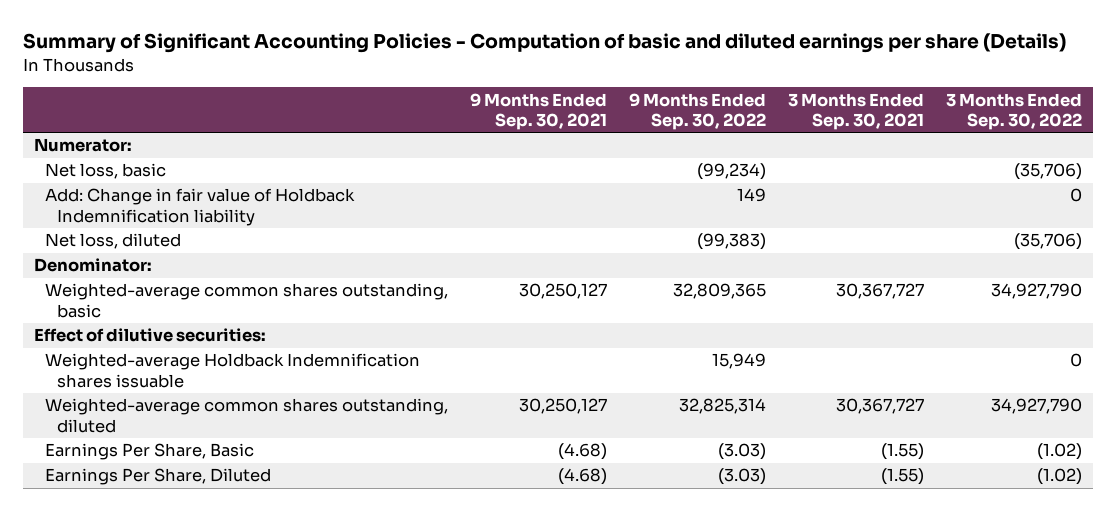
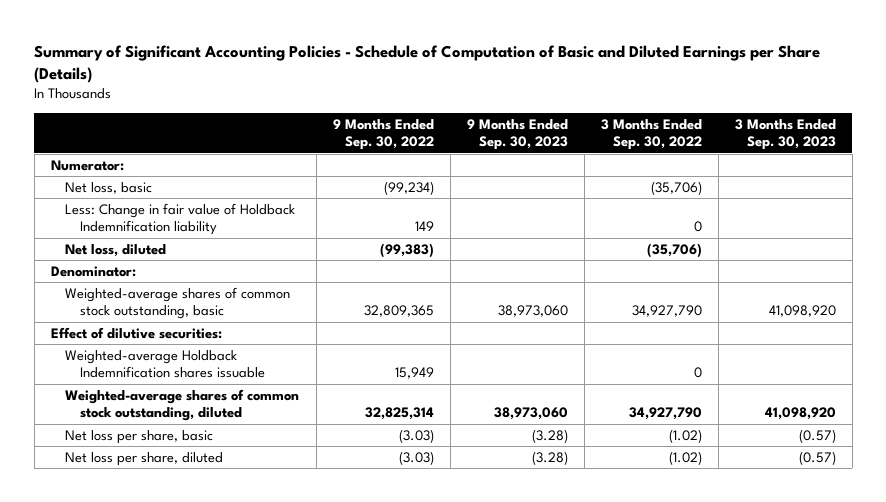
[22,33,1066,54] Summary of Significant Accounting Policies - Computation of basic and diluted earnings per share (Details) -> [34,44,821,83] Summary of Significant Accounting Policies - Schedule of Computation of Basic and Diluted Earnings per Share (Details)
[470,92,608,130] 9 Months Ended Sep. 30, 2021 -> none
[788,92,925,130] 3 Months Ended Sep. 30, 2021 -> none
none -> [466,118,568,151] 9 Months Ended Sep. 30, 2023
none -> [734,118,836,151] 3 Months Ended Sep. 30, 2023
[45,188,356,226] Add: Change in fair value of Holdback Indemnification liability -> [65,202,296,236] Less: Change in fair value of Holdback Indemnification liability
[45,283,449,318] Weighted-average common shares outstanding, basic -> [65,286,291,320] Weighted-average shares of common stock outstanding, basic
[45,398,449,433] Weighted-average common shares outstanding, diluted -> [65,388,300,422] Weighted-average shares of common stock outstanding, diluted
[45,443,255,461] Earnings Per Share, Basic -> [65,429,214,444] Net loss per share, basic
[45,468,272,486] Earnings Per Share, Diluted -> [65,451,224,466] Net loss per share, diluted

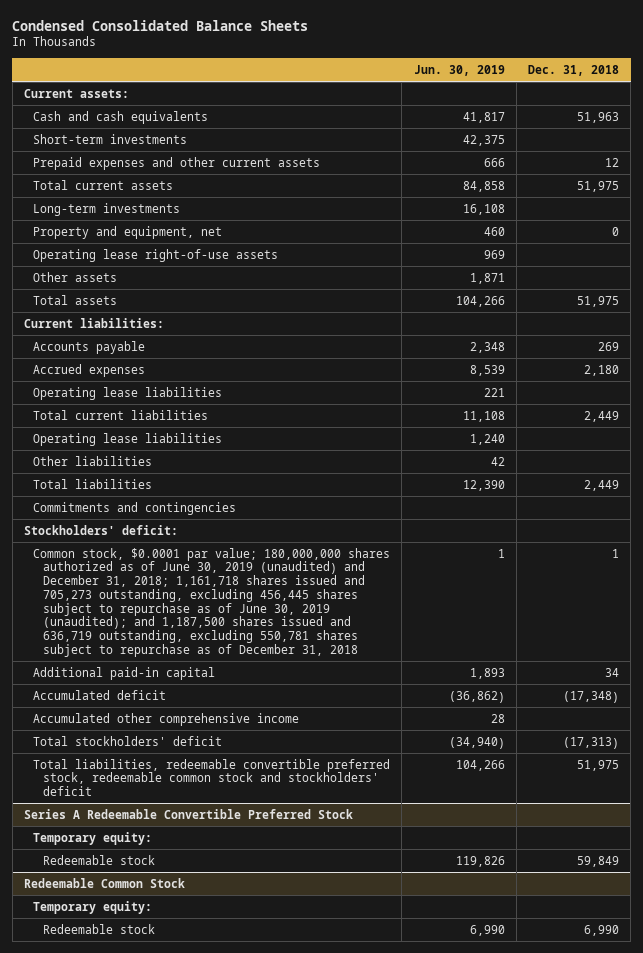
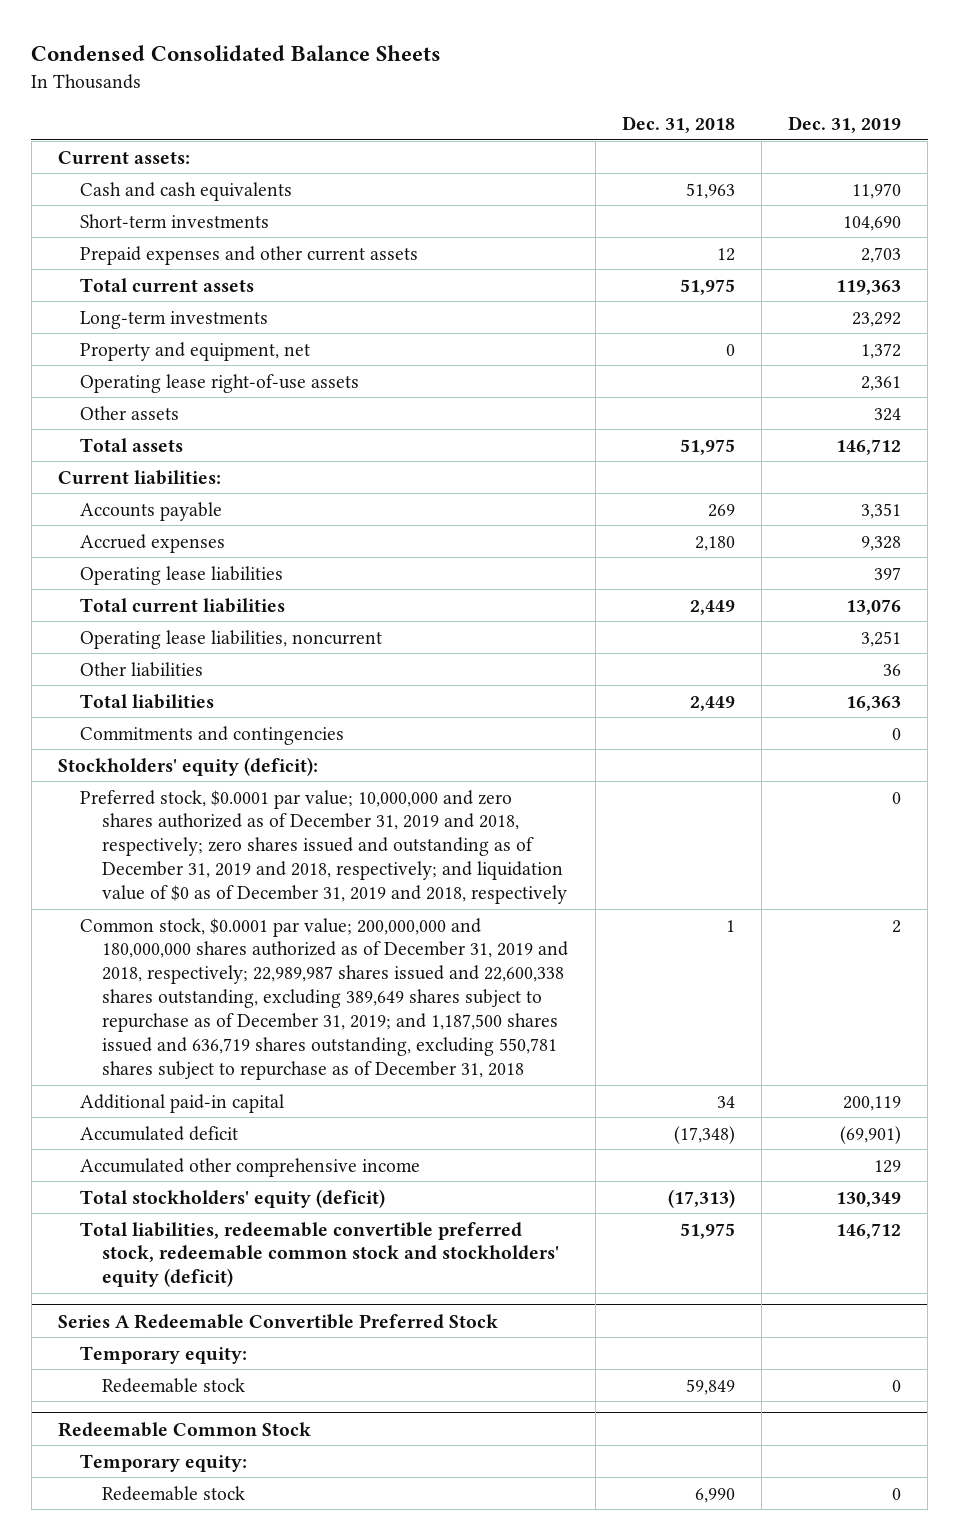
[413,64,505,76] Jun. 30, 2019 -> none
none -> [788,115,902,133] Dec. 31, 2019
[33,432,223,446] Operating lease liabilities -> [80,629,383,649] Operating lease liabilities, noncurrent
[24,524,179,535] Stockholders' deficit: -> [57,756,318,776] Stockholders' equity (deficit):
none -> [80,789,568,905] Preferred stock, $0.0001 par value; 10,000,000 and zero shares authorized as of December 31, 2019 and 2018, respectively; zero shares issued and outstanding as of December 31, 2019 and 2018, respectively; and liquidation value of $0 as of December 31, 2019 and 2018, respectively
[33,547,391,657] Common stock, $0.0001 par value; 180,000,000 shares authorized as of June 30, 2019 (unaudited) and December 31, 2018; 1,161,718 shares issued and 705,273 outstanding, excluding 456,445 shares subject to repurchase as of June 30, 2019 (unaudited); and 1,187,500 shares issued and 636,719 outstanding, excluding 550,781 shares subject to repurchase as of December 31, 2018 -> [80,917,569,1081] Common stock, $0.0001 par value; 200,000,000 and 180,000,000 shares authorized as of December 31, 2019 and 2018, respectively; 22,989,987 shares issued and 22,600,338 shares outstanding, excluding 389,649 shares subject to repurchase as of December 31, 2019; and 1,187,500 shares issued and 636,719 shares outstanding, excluding 550,781 shares subject to repurchase as of December 31, 2018
[33,735,223,746] Total stockholders' deficit -> [80,1188,386,1208] Total stockholders' equity (deficit)
[33,758,391,797] Total liabilities, redeemable convertible preferred stock, redeemable common stock and stockholders' deficit -> [80,1221,560,1288] Total liabilities, redeemable convertible preferred stock, redeemable common stock and stockholders' equity (deficit)

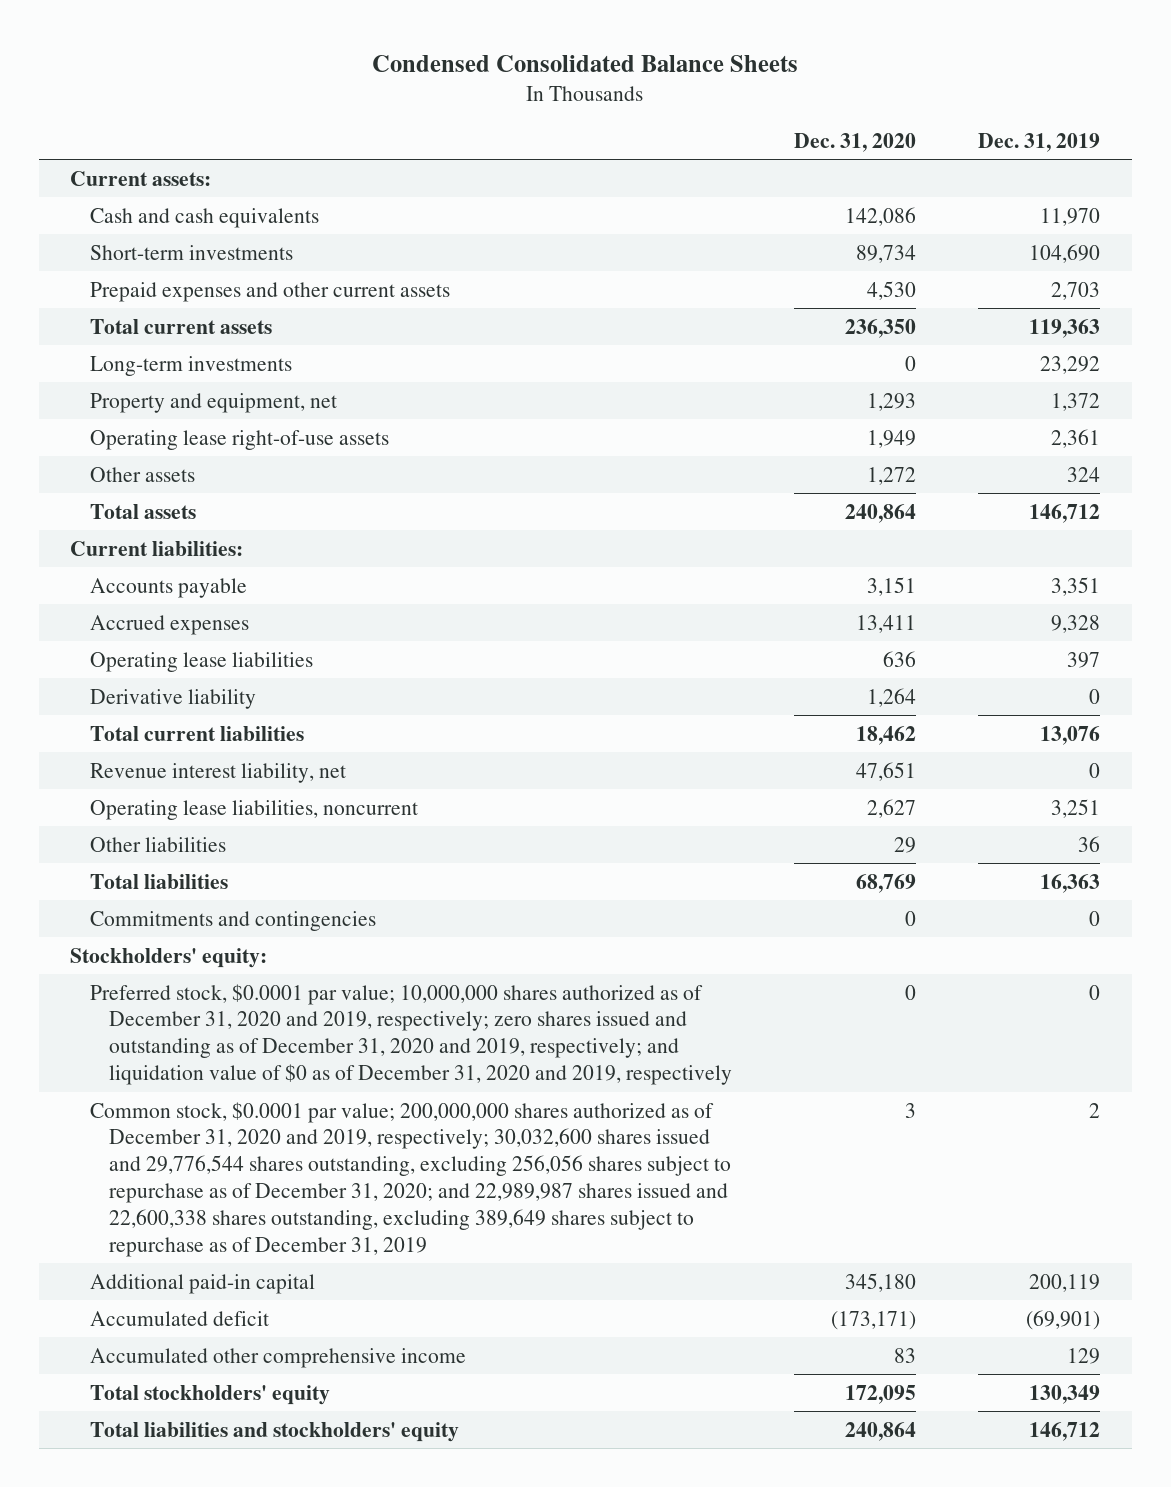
[621,115,735,133] Dec. 31, 2018 -> none
none -> [794,132,917,152] Dec. 31, 2020
none -> [89,688,256,709] Derivative liability
none -> [89,762,346,783] Revenue interest liability, net
[57,756,318,776] Stockholders' equity (deficit): -> [70,947,268,968] Stockholders' equity:
[80,789,568,905] Preferred stock, $0.0001 par value; 10,000,000 and zero shares authorized as of December 31, 2019 and 2018, respectively; zero shares issued and outstanding as of December 31, 2019 and 2018, respectively; and liquidation value of $0 as of December 31, 2019 and 2018, respectively -> [89,983,733,1086] Preferred stock, $0.0001 par value; 10,000,000 shares authorized as of December 31, 2020 and 2019, respectively; zero shares issued and outstanding as of December 31, 2020 and 2019, respectively; and liquidation value of $0 as of December 31, 2020 and 2019, respectively
[80,917,569,1081] Common stock, $0.0001 par value; 200,000,000 and 180,000,000 shares authorized as of December 31, 2019 and 2018, respectively; 22,989,987 shares issued and 22,600,338 shares outstanding, excluding 389,649 shares subject to repurchase as of December 31, 2019; and 1,187,500 shares issued and 636,719 shares outstanding, excluding 550,781 shares subject to repurchase as of December 31, 2018 -> [89,1101,732,1257] Common stock, $0.0001 par value; 200,000,000 shares authorized as of December 31, 2020 and 2019, respectively; 30,032,600 shares issued and 29,776,544 shares outstanding, excluding 256,056 shares subject to repurchase as of December 31, 2020; and 22,989,987 shares issued and 22,600,338 shares outstanding, excluding 389,649 shares subject to repurchase as of December 31, 2019
[57,1313,498,1329] Series A Redeemable Convertible Preferred Stock -> none
[80,1345,248,1364] Temporary equity: -> none
[102,1377,246,1393] Redeemable stock -> none
[57,1421,311,1437] Redeemable Common Stock -> none
[80,1453,248,1472] Temporary equity: -> none
[102,1485,246,1501] Redeemable stock -> none
[80,1188,386,1208] Total stockholders' equity (deficit) -> [89,1384,330,1405] Total stockholders' equity
[80,1221,560,1288] Total liabilities, redeemable convertible preferred stock, redeemable common stock and stockholders' equity (deficit) -> [89,1421,459,1442] Total liabilities and stockholders' equity

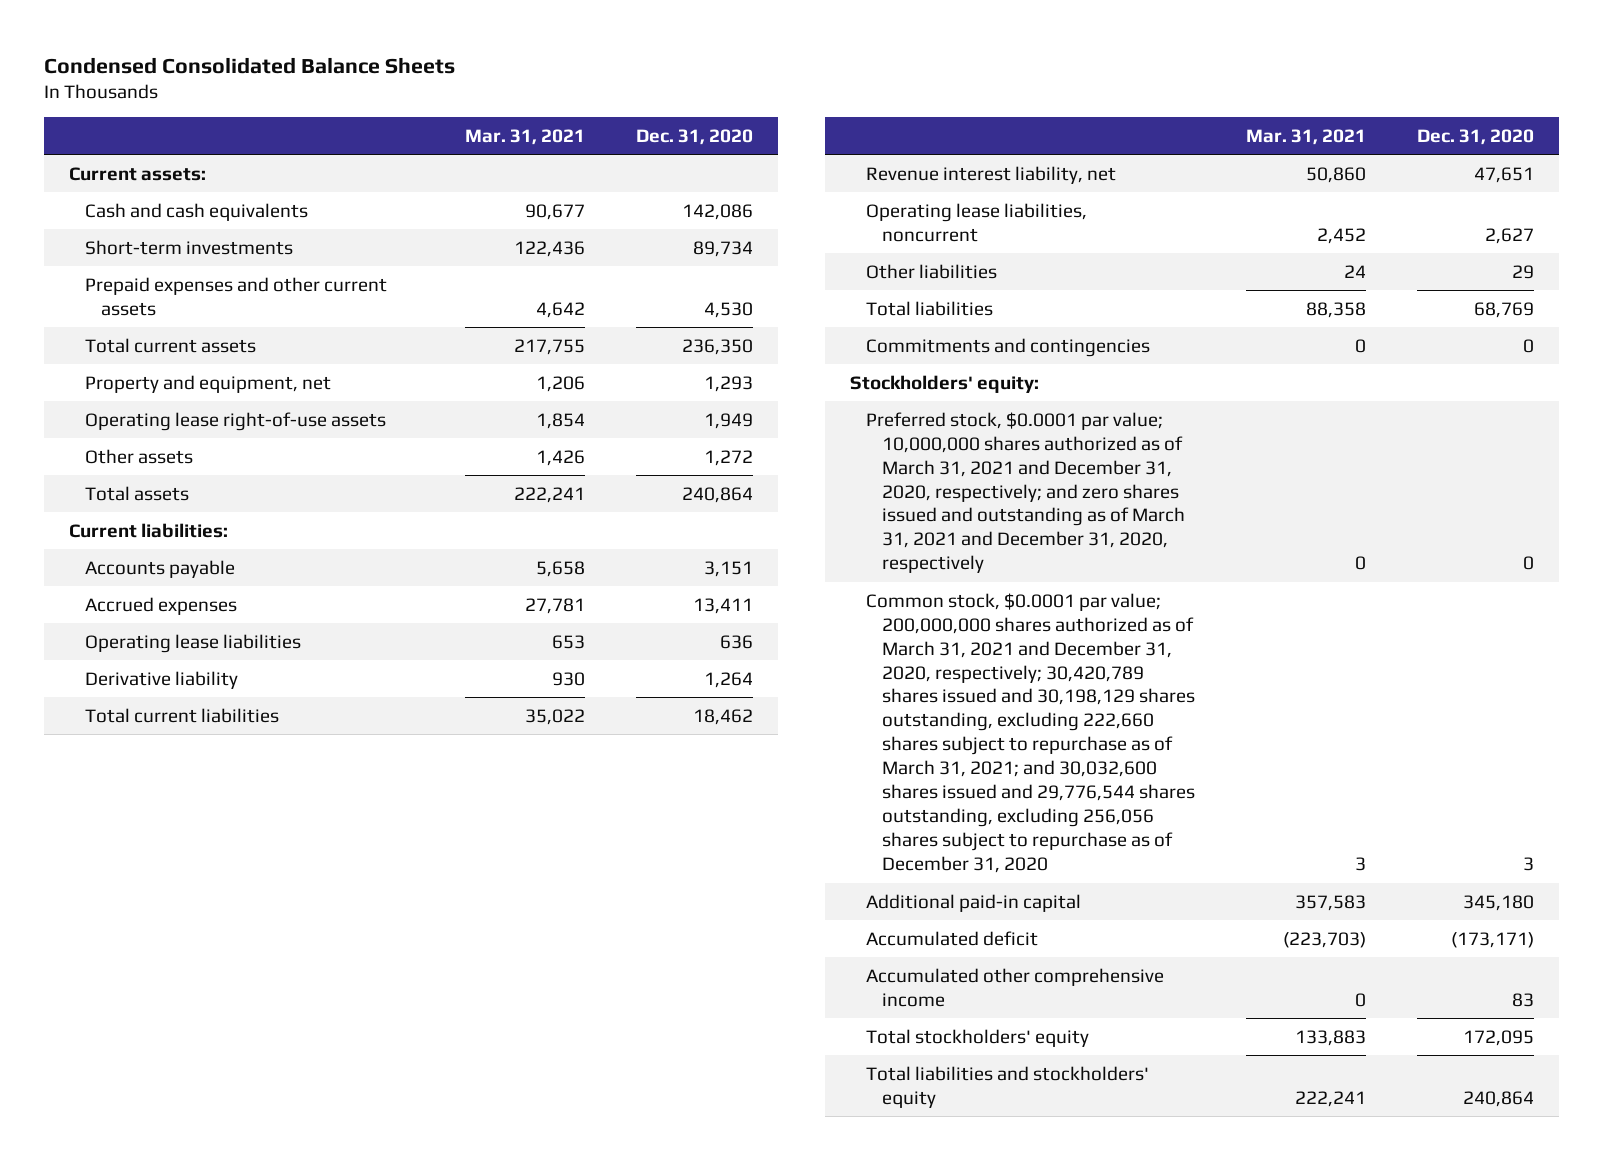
[978,132,1101,152] Dec. 31, 2019 -> none
none -> [464,128,585,145] Mar. 31, 2021
[89,355,292,376] Long-term investments -> none
[89,983,733,1086] Preferred stock, $0.0001 par value; 10,000,000 shares authorized as of December 31, 2020 and 2019, respectively; zero shares issued and outstanding as of December 31, 2020 and 2019, respectively; and liquidation value of $0 as of December 31, 2020 and 2019, respectively -> [866,411,1186,574] Preferred stock, $0.0001 par value; 10,000,000 shares authorized as of March 31, 2021 and December 31, 2020, respectively; and zero shares issued and outstanding as of March 31, 2021 and December 31, 2020, respectively
[89,1101,732,1257] Common stock, $0.0001 par value; 200,000,000 shares authorized as of December 31, 2020 and 2019, respectively; 30,032,600 shares issued and 29,776,544 shares outstanding, excluding 256,056 shares subject to repurchase as of December 31, 2020; and 22,989,987 shares issued and 22,600,338 shares outstanding, excluding 389,649 shares subject to repurchase as of December 31, 2019 -> [866,592,1196,873] Common stock, $0.0001 par value; 200,000,000 shares authorized as of March 31, 2021 and December 31, 2020, respectively; 30,420,789 shares issued and 30,198,129 shares outstanding, excluding 222,660 shares subject to repurchase as of March 31, 2021; and 30,032,600 shares issued and 29,776,544 shares outstanding, excluding 256,056 shares subject to repurchase as of December 31, 2020

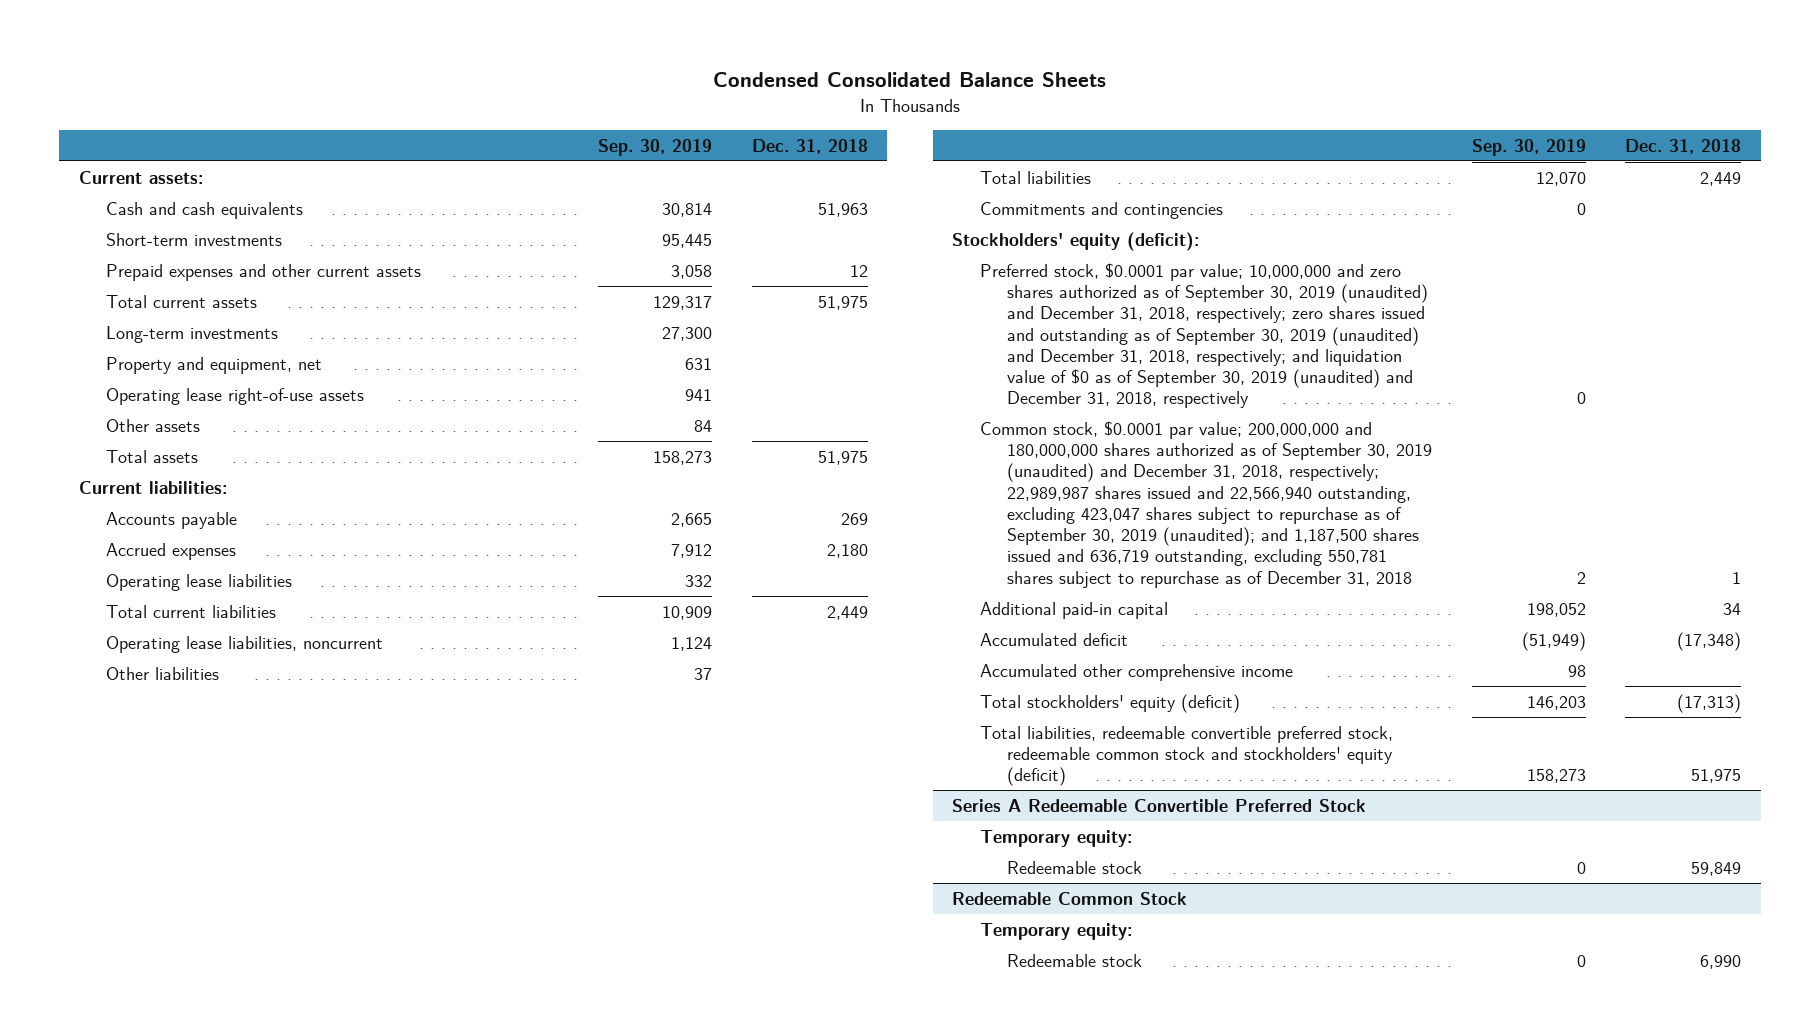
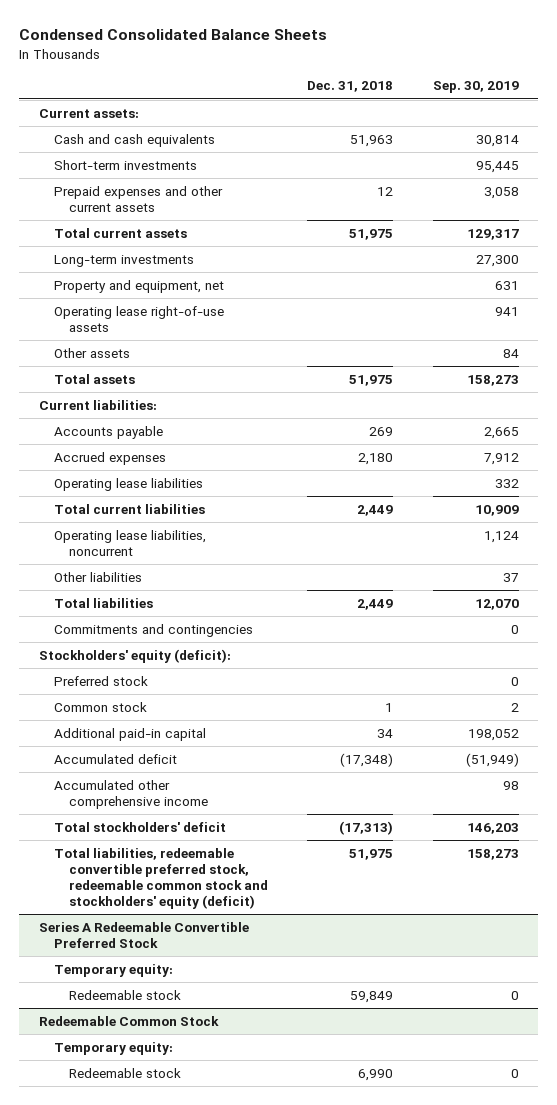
[979,262,1429,409] Preferred stock, $0.0001 par value; 10,000,000 and zero shares authorized as of September 30, 2019 (unaudited) and December 31, 2018, respectively; zero shares issued and outstanding as of September 30, 2019 (unaudited) and December 31, 2018, respectively; and liquidation value of $0 as of September 30, 2019 (unaudited) and December 31, 2018, respectively -> [53,675,148,686] Preferred stock
[979,420,1433,588] Common stock, $0.0001 par value; 200,000,000 and 180,000,000 shares authorized as of September 30, 2019 (unaudited) and December 31, 2018, respectively; 22,989,987 shares issued and 22,566,940 outstanding, excluding 423,047 shares subject to repurchase as of September 30, 2019 (unaudited); and 1,187,500 shares issued and 636,719 outstanding, excluding 550,781 shares subject to repurchase as of December 31, 2018 -> [53,701,147,712] Common stock
[979,693,1240,713] Total stockholders' equity (deficit) -> [53,821,226,832] Total stockholders' deficit

